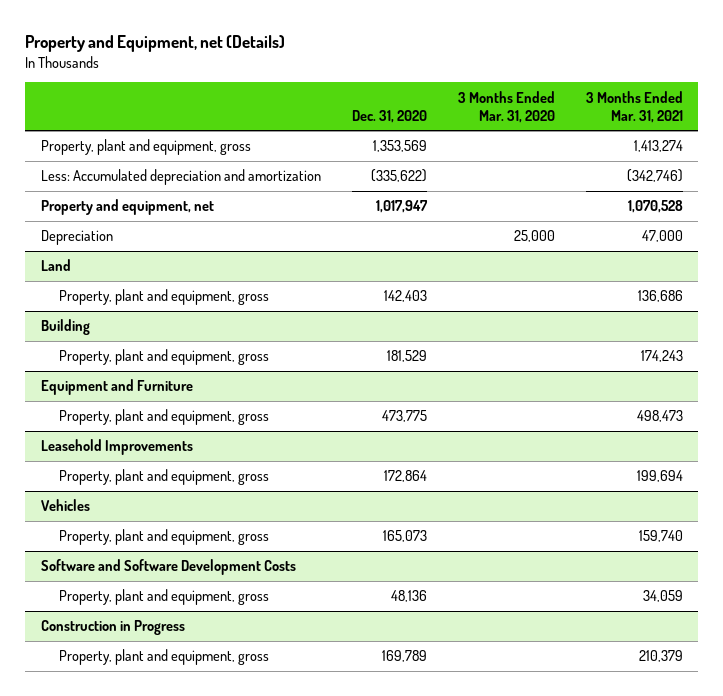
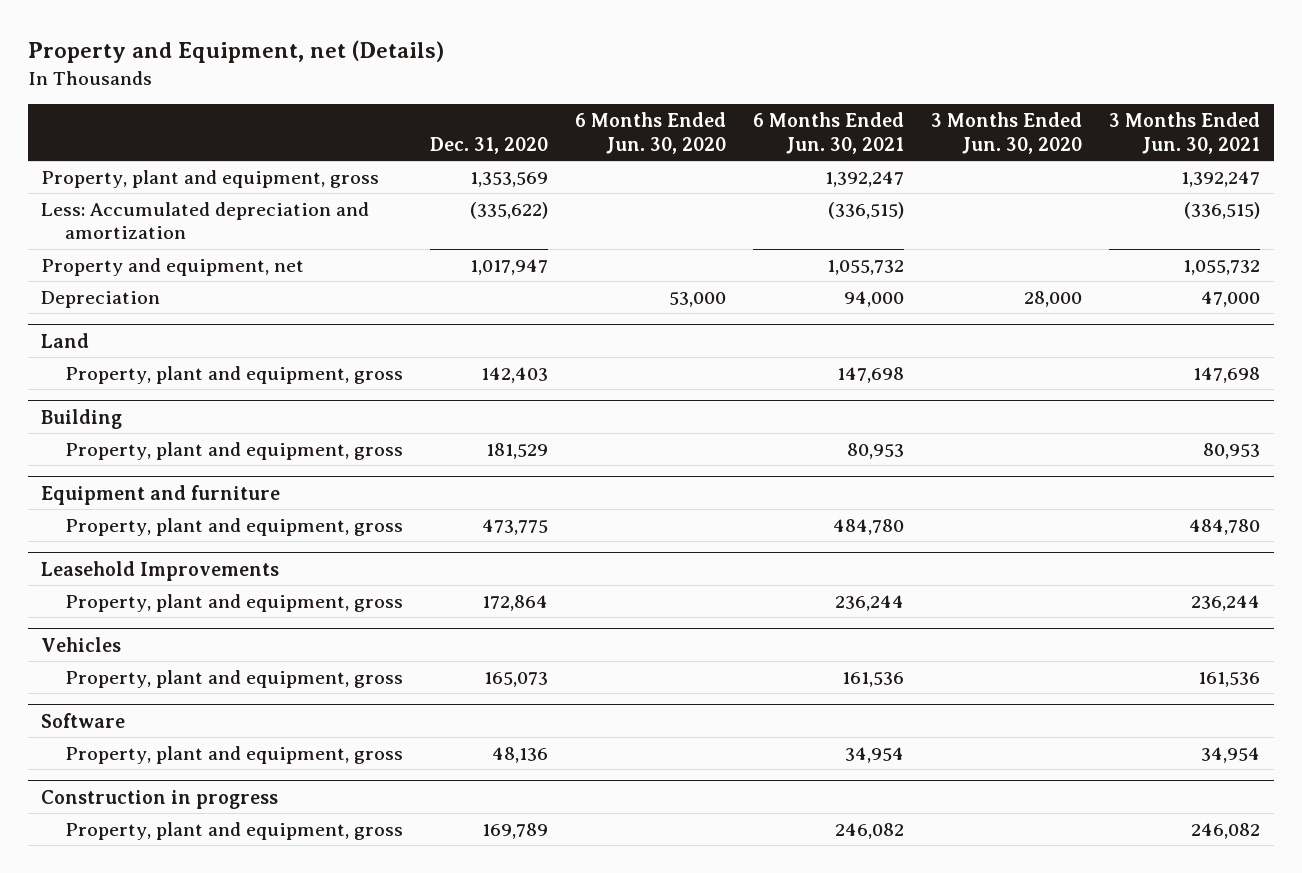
[457,90,555,123] 3 Months Ended Mar. 31, 2020 -> none
[585,90,683,123] 3 Months Ended Mar. 31, 2021 -> none
none -> [575,112,727,154] 6 Months Ended Jun. 30, 2020
none -> [753,112,905,154] 6 Months Ended Jun. 30, 2021
none -> [931,112,1083,154] 3 Months Ended Jun. 30, 2020
none -> [1109,112,1261,154] 3 Months Ended Jun. 30, 2021
[40,379,193,396] Equipment and Furniture -> [41,484,281,505] Equipment and furniture
[40,559,296,576] Software and Software Development Costs -> [41,712,126,728] Software
[40,620,185,636] Construction in Progress -> [41,789,279,809] Construction in progress

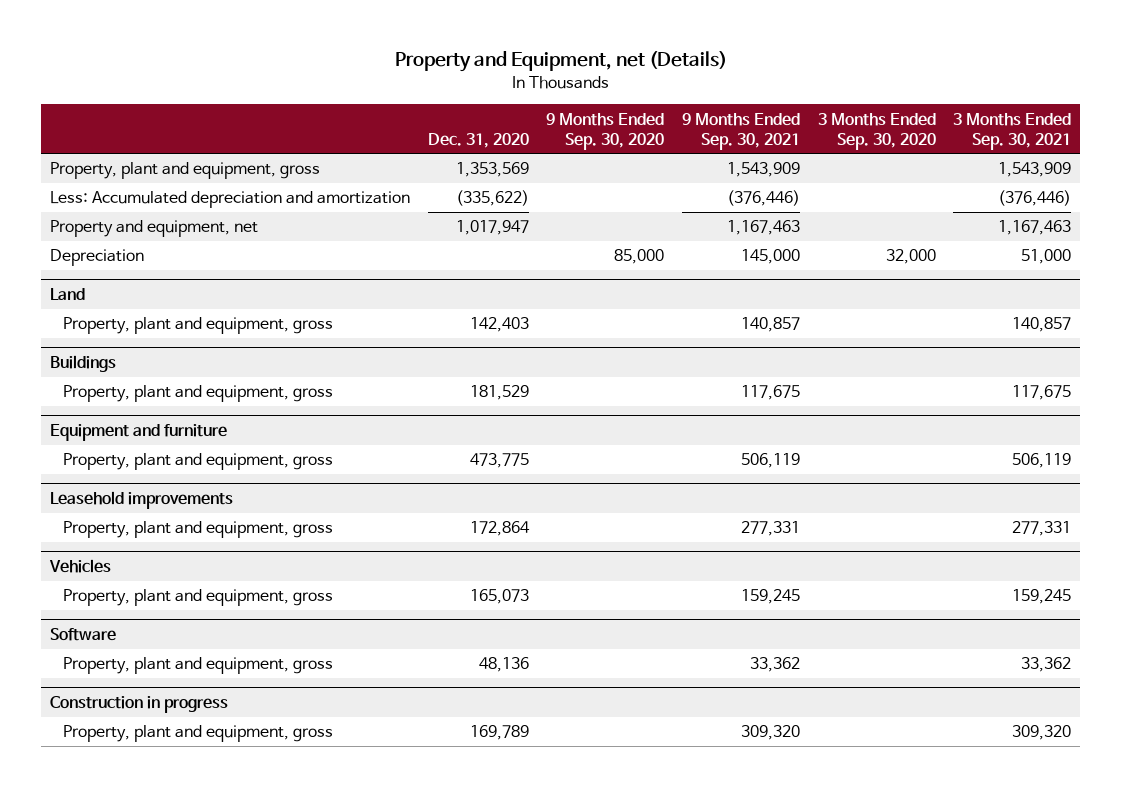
[575,112,727,154] 6 Months Ended Jun. 30, 2020 -> none
[753,112,905,154] 6 Months Ended Jun. 30, 2021 -> none
[931,112,1083,154] 3 Months Ended Jun. 30, 2020 -> none
[1109,112,1261,154] 3 Months Ended Jun. 30, 2021 -> none
none -> [546,112,665,150] 9 Months Ended Sep. 30, 2020
none -> [682,112,801,150] 9 Months Ended Sep. 30, 2021
none -> [817,112,936,150] 3 Months Ended Sep. 30, 2020
none -> [953,112,1072,150] 3 Months Ended Sep. 30, 2021
[41,408,123,429] Building -> [50,355,117,373] Buildings
[41,560,280,581] Leasehold Improvements -> [50,491,234,510] Leasehold improvements

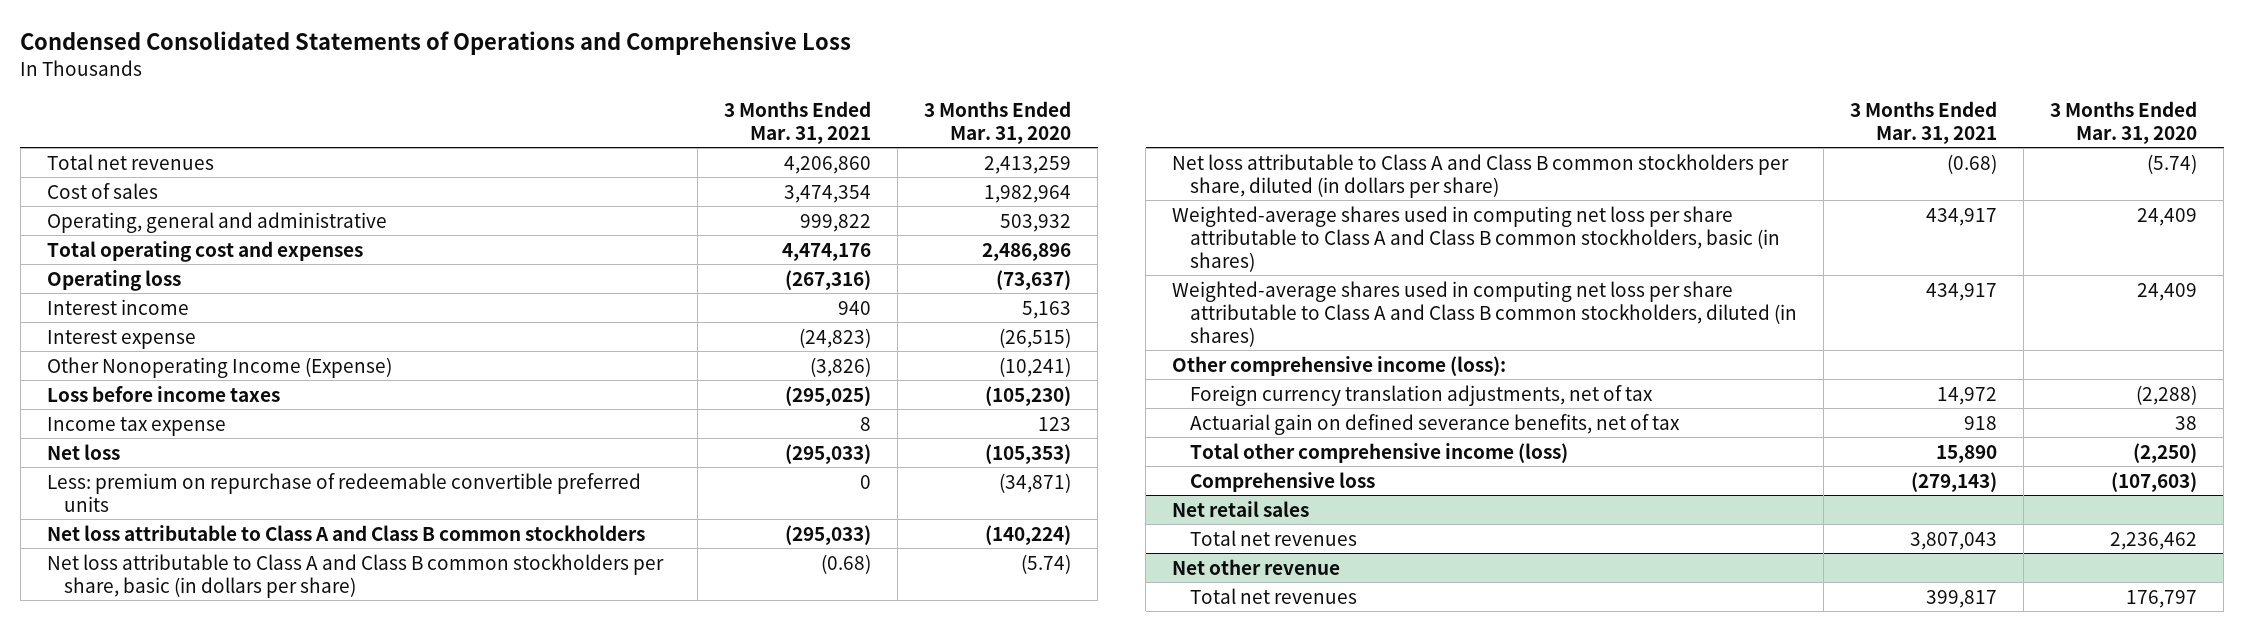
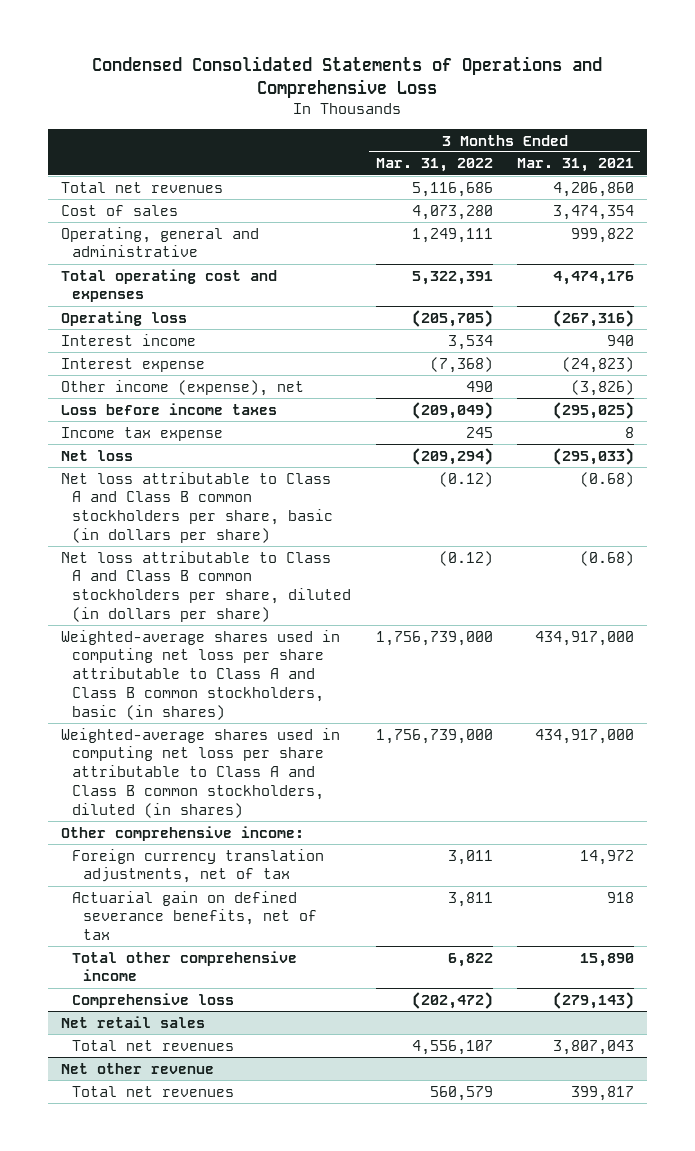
[924,100,1072,144] 3 Months Ended Mar. 31, 2020 -> none
none -> [375,158,493,173] Mar. 31, 2022
[46,356,392,378] Other Nonoperating Income (Expense) -> [60,379,304,396] Other income (expense), net
[46,472,641,512] Less: premium on repurchase of redeemable convertible preferred units -> none
[46,524,645,541] Net loss attributable to Class A and Class B common stockholders -> none
[1925,207,1997,226] 434,917 -> [535,630,635,646] 434,917,000
[1925,282,1997,301] 434,917 -> [535,728,635,744] 434,917,000
[1172,355,1507,376] Other comprehensive income (loss): -> [60,825,304,841] Other comprehensive income:
[1189,442,1568,463] Total other comprehensive income (loss) -> [71,950,297,982] Total other comprehensive income

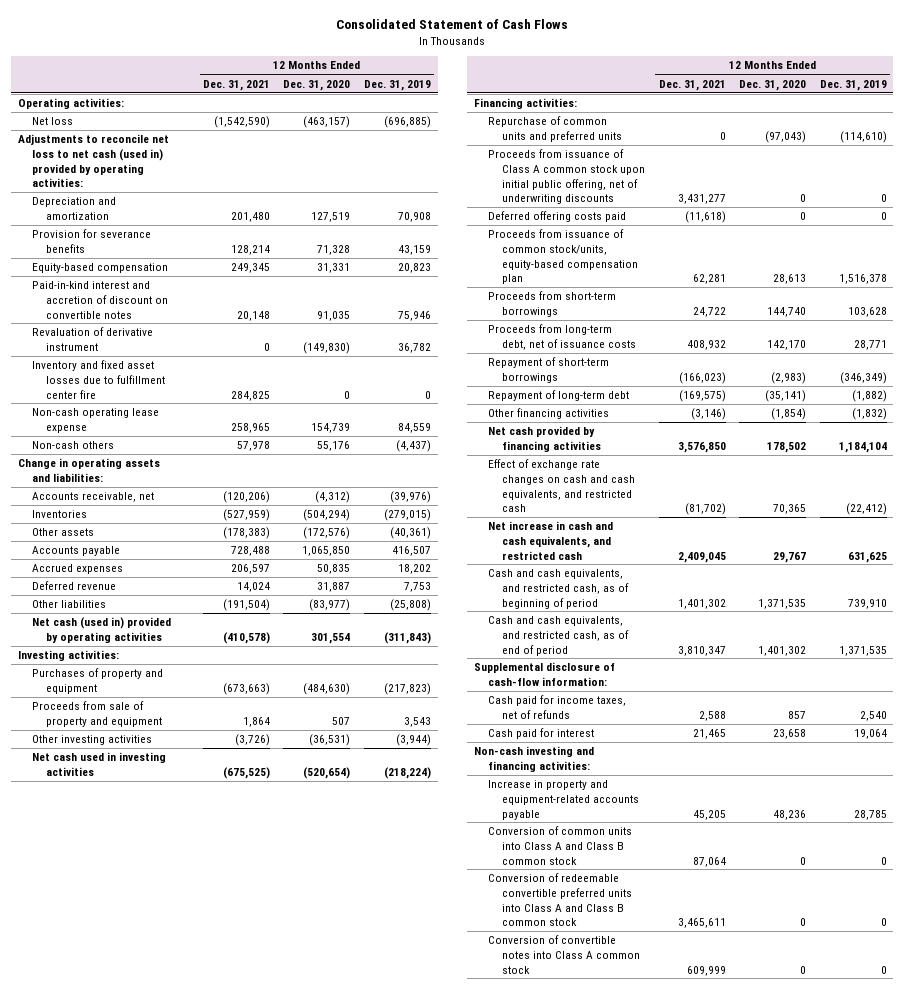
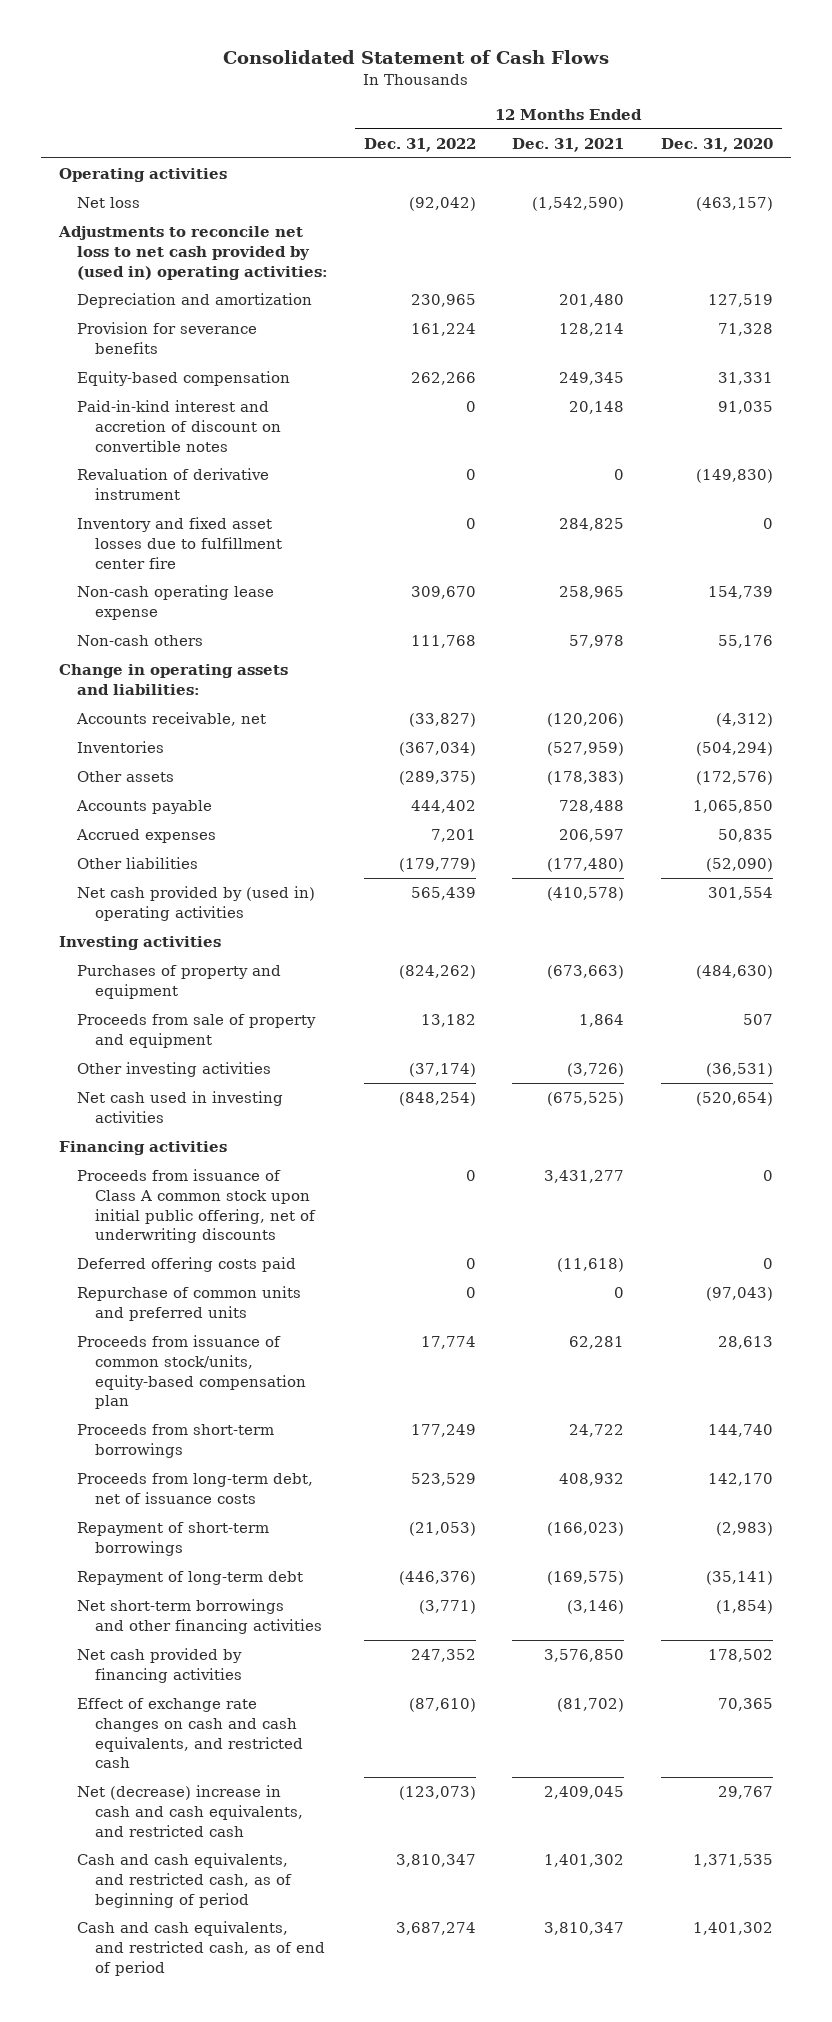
[364,79,432,91] Dec. 31, 2019 -> none
none -> [364,138,477,153] Dec. 31, 2022
[17,98,124,110] Operating activities: -> [58,168,227,183] Operating activities
[17,134,169,188] Adjustments to reconcile net loss to net cash (used in) provided by operating activities: -> [57,226,328,280] Adjustments to reconcile net loss to net cash provided by (used in) operating activities:
[32,581,117,591] Deferred revenue -> none
[222,599,270,612] (191,504) -> [547,858,625,873] (177,480)
[309,599,351,612] (83,977) -> [705,858,773,873] (52,090)
[32,617,172,643] Net cash (used in) provided by operating activities -> [76,886,315,921] Net cash provided by (used in) operating activities
[17,650,119,662] Investing activities: -> [58,936,221,951] Investing activities
[473,98,577,110] Financing activities: -> [58,1141,227,1156] Financing activities
[487,116,623,142] Repurchase of common units and preferred units -> [76,1286,301,1321] Repurchase of common units and preferred units
[487,408,609,420] Other financing activities -> [76,1599,323,1634] Net short-term borrowings and other financing activities
[487,521,613,560] Net increase in cash and cash equivalents, and restricted cash -> [76,1785,304,1837] Net (decrease) increase in cash and cash equivalents, and restricted cash
[473,662,615,686] Supplemental disclosure of cash-flow information: -> none
[487,695,626,719] Cash paid for income taxes, net of refunds -> none
[487,728,594,740] Cash paid for interest -> none
[473,746,594,772] Non-cash investing and financing activities: -> none
[487,780,640,820] Increase in property and equipment-related accounts payable -> none
[487,826,632,865] Conversion of common units into Class A and Class B common stock -> none
[487,873,633,927] Conversion of redeemable convertible preferred units into Class A and Class B common stock -> none
[487,935,641,974] Conversion of convertible notes into Class A common stock -> none

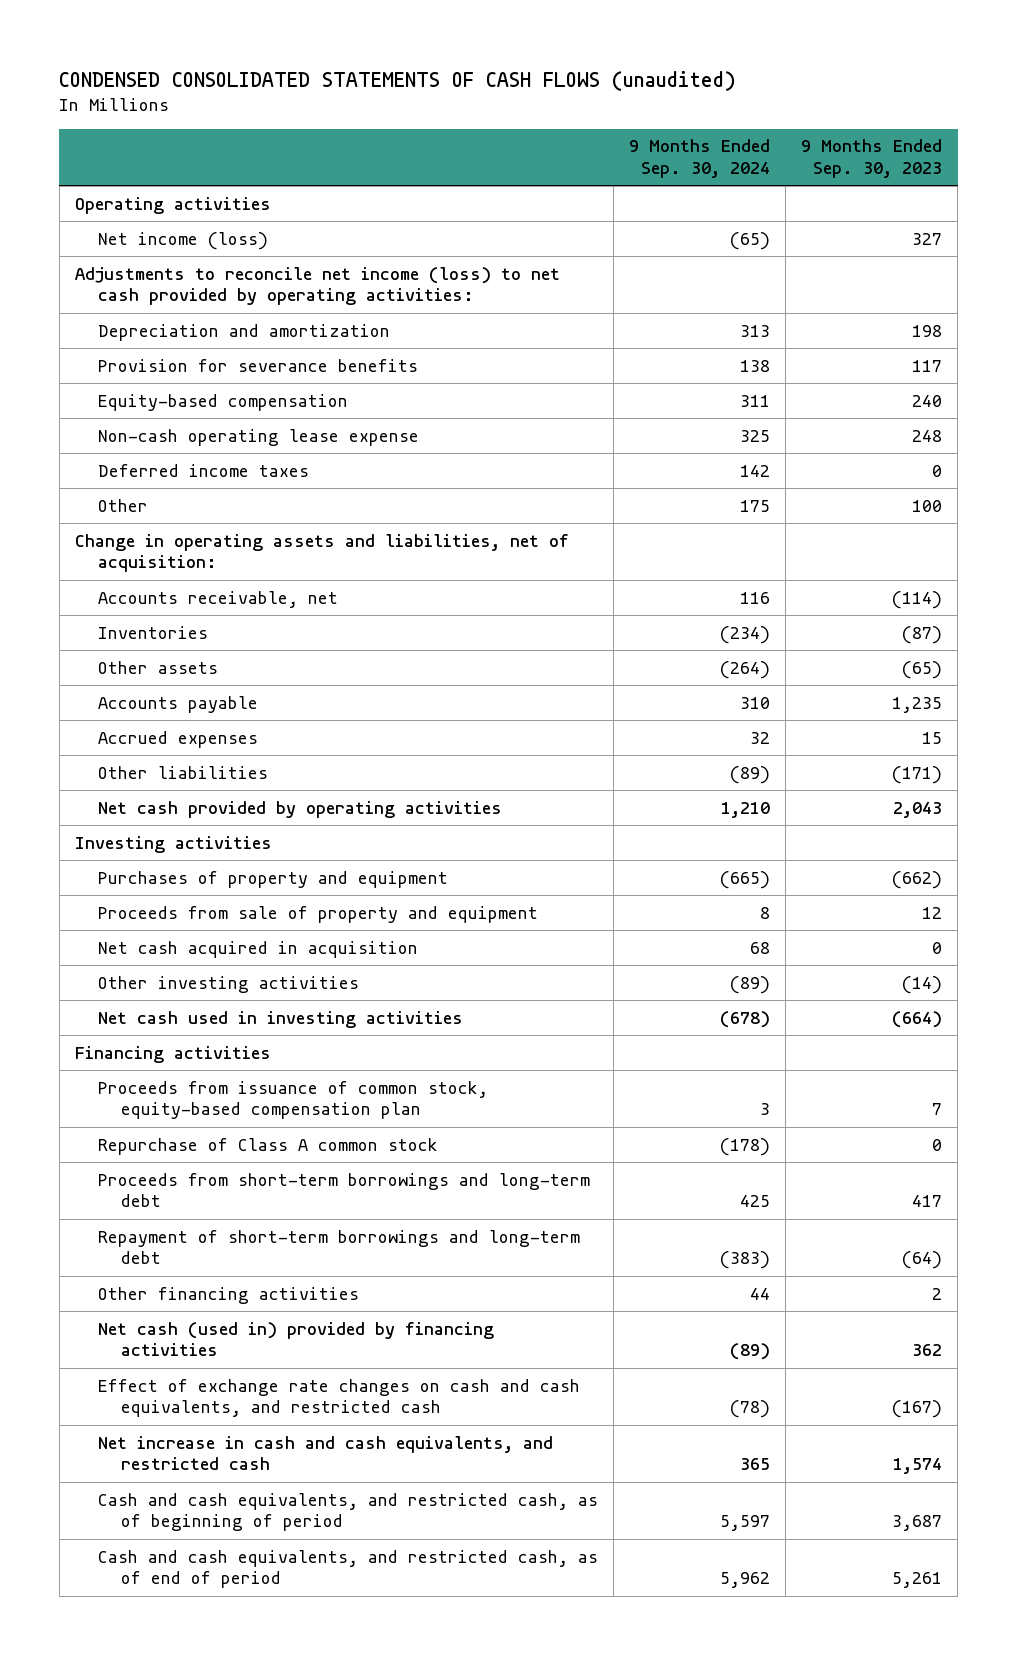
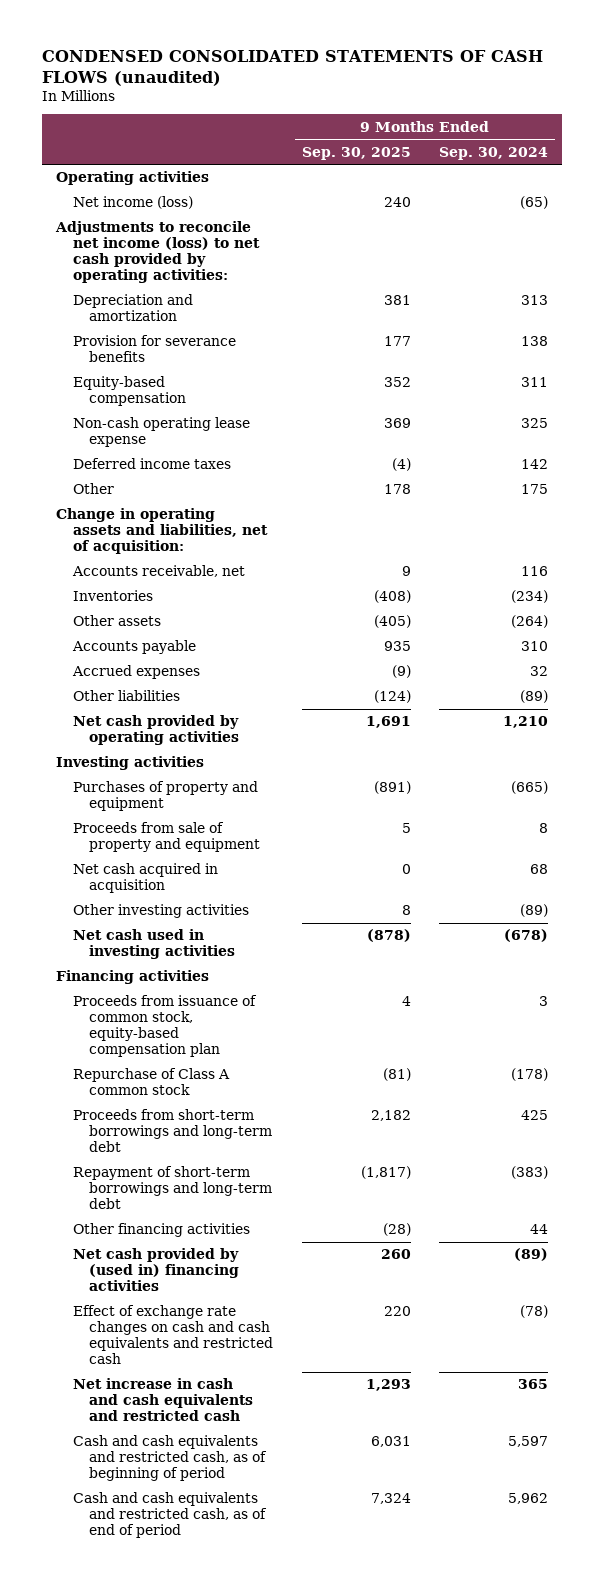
[801,139,943,179] 9 Months Ended Sep. 30, 2023 -> none
none -> [301,146,411,160] Sep. 30, 2025
[97,1321,494,1357] Net cash (used in) provided by financing activities -> [72,1248,240,1292] Net cash provided by (used in) financing activities
[97,1378,580,1418] Effect of exchange rate changes on cash and cash equivalents, and restricted cash -> [72,1305,274,1364] Effect of exchange rate changes on cash and cash equivalents and restricted cash
[97,1435,553,1471] Net increase in cash and cash equivalents, and restricted cash -> [72,1378,254,1422] Net increase in cash and cash equivalents and restricted cash
[97,1492,598,1532] Cash and cash equivalents, and restricted cash, as of beginning of period -> [72,1435,268,1482] Cash and cash equivalents and restricted cash, as of beginning of period
[97,1549,598,1589] Cash and cash equivalents, and restricted cash, as of end of period -> [72,1492,268,1539] Cash and cash equivalents and restricted cash, as of end of period

